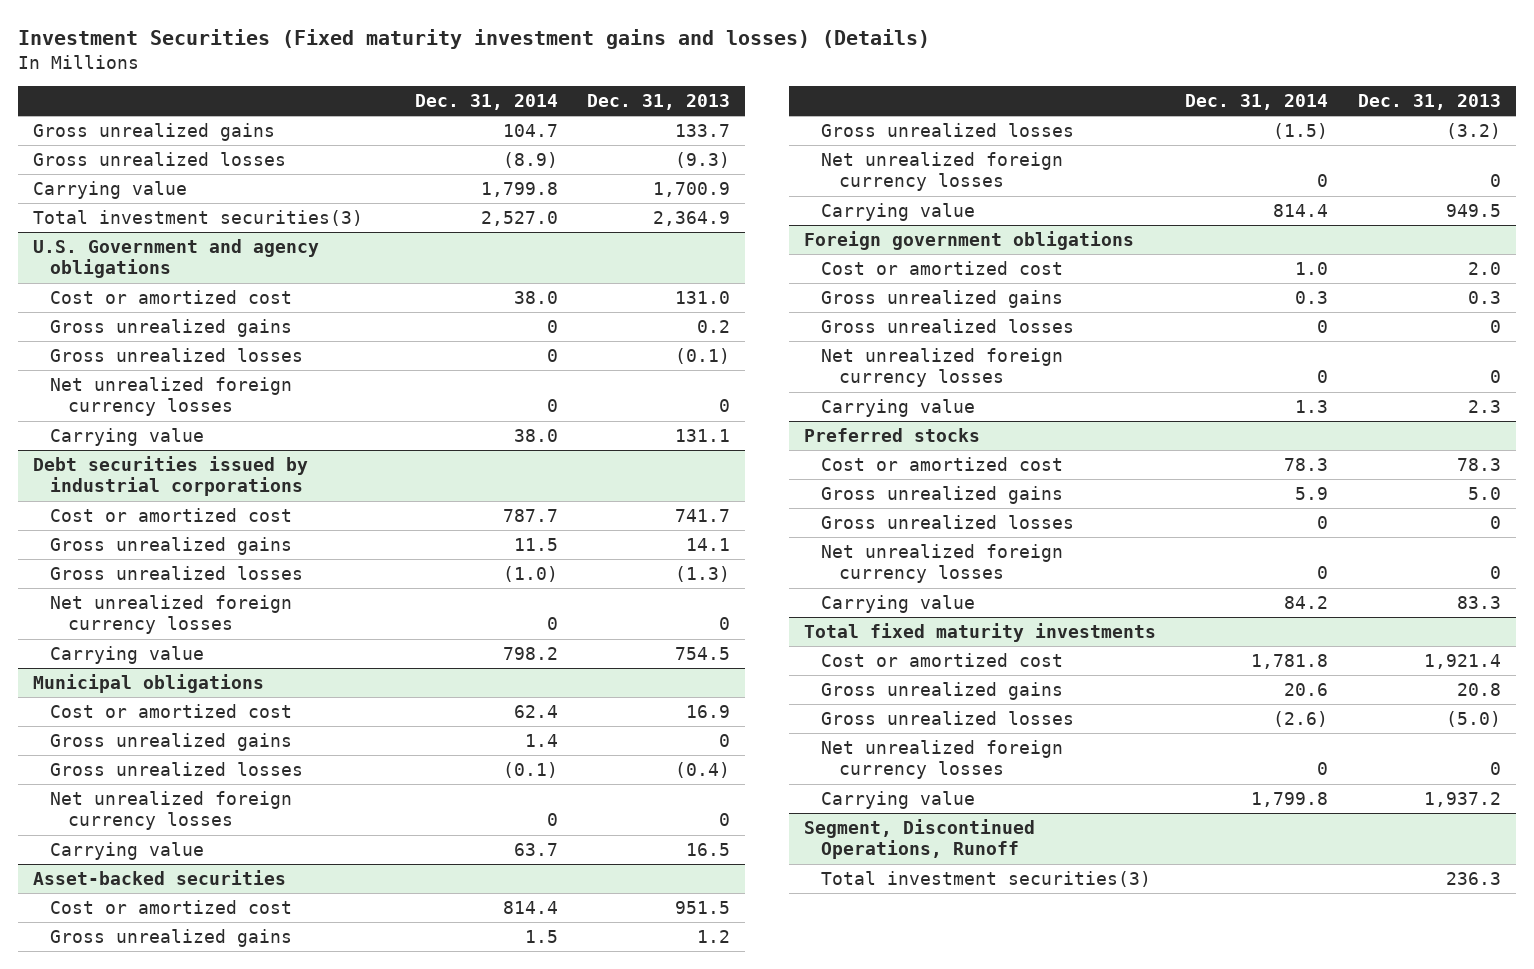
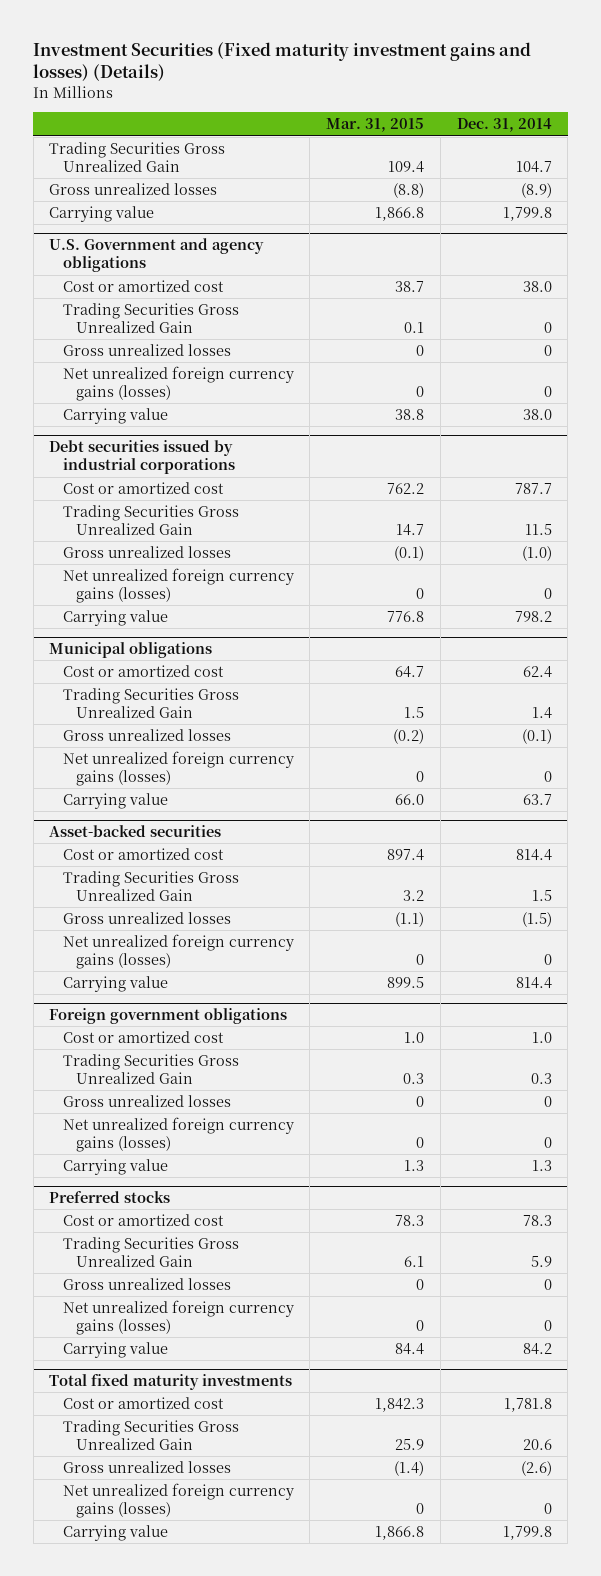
[587,94,731,111] Dec. 31, 2013 -> none
none -> [326,118,425,133] Mar. 31, 2015
[32,122,275,141] Gross unrealized gains -> [49,142,226,173] Trading Securities Gross Unrealized Gain
[32,209,363,226] Total investment securities(3) -> none
[50,318,293,337] Gross unrealized gains -> [62,303,239,334] Trading Securities Gross Unrealized Gain
[50,376,293,417] Net unrealized foreign currency losses -> [62,366,294,402] Net unrealized foreign currency gains (losses)
[50,536,293,555] Gross unrealized gains -> [62,505,239,536] Trading Securities Gross Unrealized Gain
[50,594,293,635] Net unrealized foreign currency losses -> [62,568,294,604] Net unrealized foreign currency gains (losses)
[50,732,293,751] Gross unrealized gains -> [62,688,239,719] Trading Securities Gross Unrealized Gain
[50,790,293,831] Net unrealized foreign currency losses -> [62,751,294,787] Net unrealized foreign currency gains (losses)
[50,928,293,947] Gross unrealized gains -> [62,871,239,902] Trading Securities Gross Unrealized Gain
[821,151,1064,192] Net unrealized foreign currency losses -> [62,934,294,970] Net unrealized foreign currency gains (losses)
[821,289,1064,308] Gross unrealized gains -> [62,1054,239,1085] Trading Securities Gross Unrealized Gain
[821,347,1064,388] Net unrealized foreign currency losses -> [62,1117,294,1153] Net unrealized foreign currency gains (losses)
[821,485,1064,504] Gross unrealized gains -> [62,1237,239,1268] Trading Securities Gross Unrealized Gain
[821,543,1064,584] Net unrealized foreign currency losses -> [62,1300,294,1336] Net unrealized foreign currency gains (losses)
[821,681,1064,700] Gross unrealized gains -> [62,1420,239,1451] Trading Securities Gross Unrealized Gain
[821,739,1064,780] Net unrealized foreign currency losses -> [62,1483,294,1519] Net unrealized foreign currency gains (losses)
[803,818,1035,860] Segment, Discontinued Operations, Runoff -> none
[821,870,1152,887] Total investment securities(3) -> none

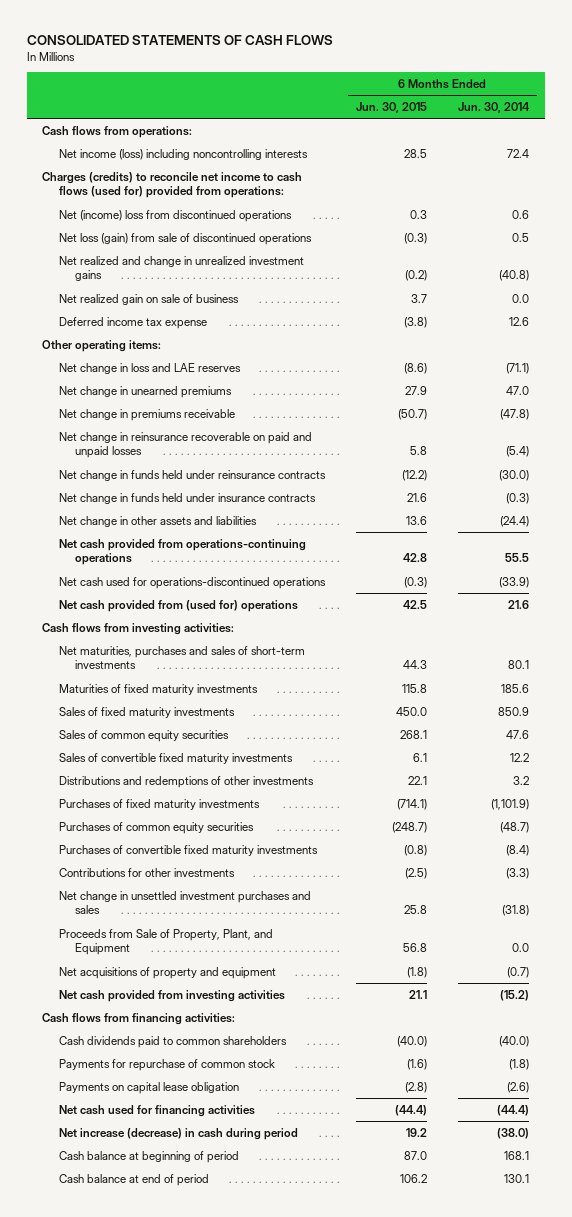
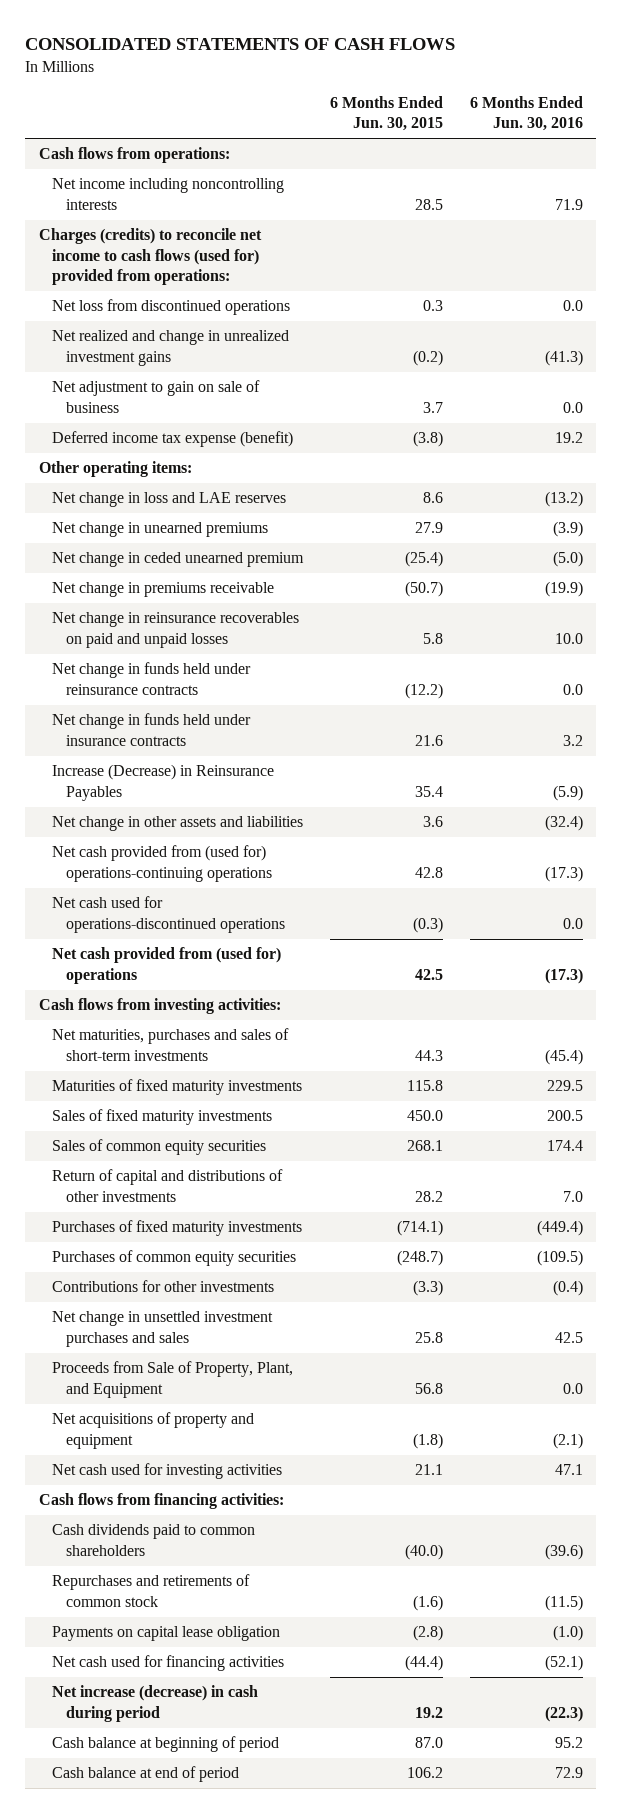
[458,101,531,113] Jun. 30, 2014 -> none
none -> [469,95,583,132] 6 Months Ended Jun. 30, 2016
[58,148,308,160] Net income (loss) including noncontrolling interests -> [52,178,285,210] Net income including noncontrolling interests
[58,232,312,245] Net loss (gain) from sale of discontinued operations -> none
[58,209,292,222] Net (income) loss from discontinued operations -> [52,299,291,316] Net loss from discontinued operations
[58,293,239,305] Net realized gain on sale of business -> [52,380,261,413] Net adjustment to gain on sale of business
[58,316,207,329] Deferred income tax expense -> [52,431,294,448] Deferred income tax expense (benefit)
[403,362,427,374] (8.6) -> [423,492,444,504] 8.6
none -> [52,552,305,568] Net change in ceded unearned premium
[58,431,312,459] Net change in reinsurance recoverable on paid and unpaid losses -> [52,612,300,648] Net change in reinsurance recoverables on paid and unpaid losses
none -> [52,764,275,801] Increase (Decrease) in Reinsurance Payables
[405,515,427,525] 13.6 -> [423,816,444,828] 3.6
[58,538,306,566] Net cash provided from operations-continuing operations -> [52,845,272,882] Net cash provided from (used for) operations-continuing operations
[58,752,293,764] Sales of convertible fixed maturity investments -> none
[58,775,314,788] Distributions and redemptions of other investments -> [52,1169,284,1202] Return of capital and distributions of other investments
[407,775,427,785] 22.1 -> [415,1190,444,1202] 28.2
[58,844,318,856] Purchases of convertible fixed maturity investments -> none
[404,867,427,879] (2.5) -> [413,1280,444,1297] (3.3)
[58,989,285,1002] Net cash provided from investing activities -> [52,1463,283,1480] Net cash used for investing activities
[58,1058,275,1071] Payments for repurchase of common stock -> [52,1574,251,1607] Repurchases and retirements of common stock

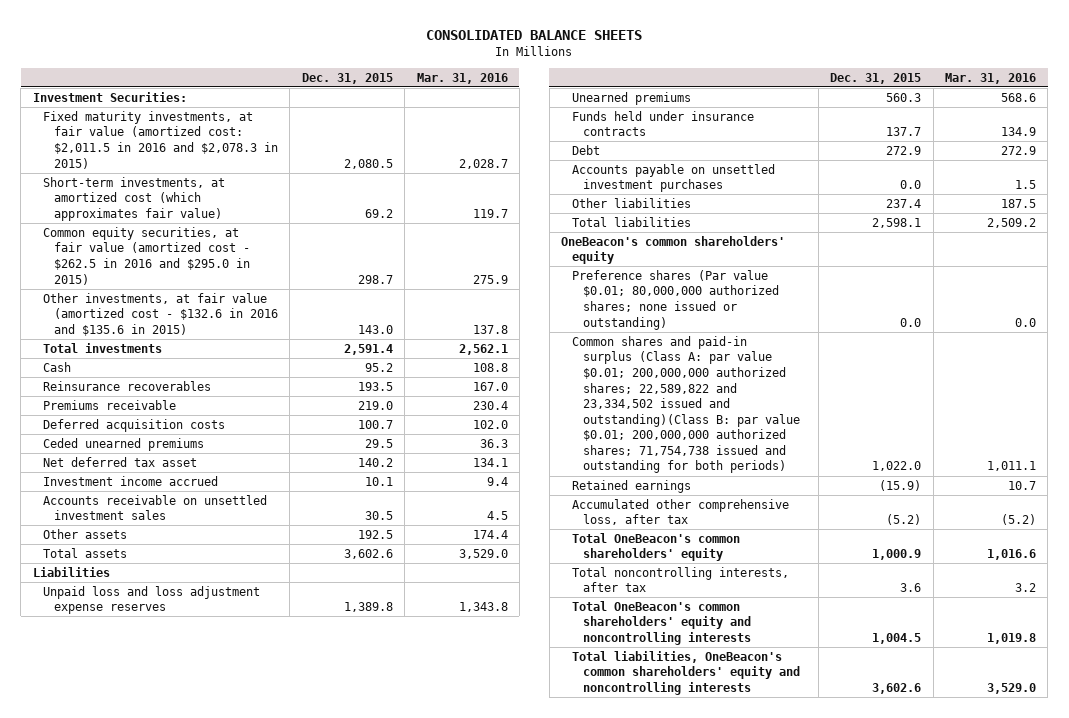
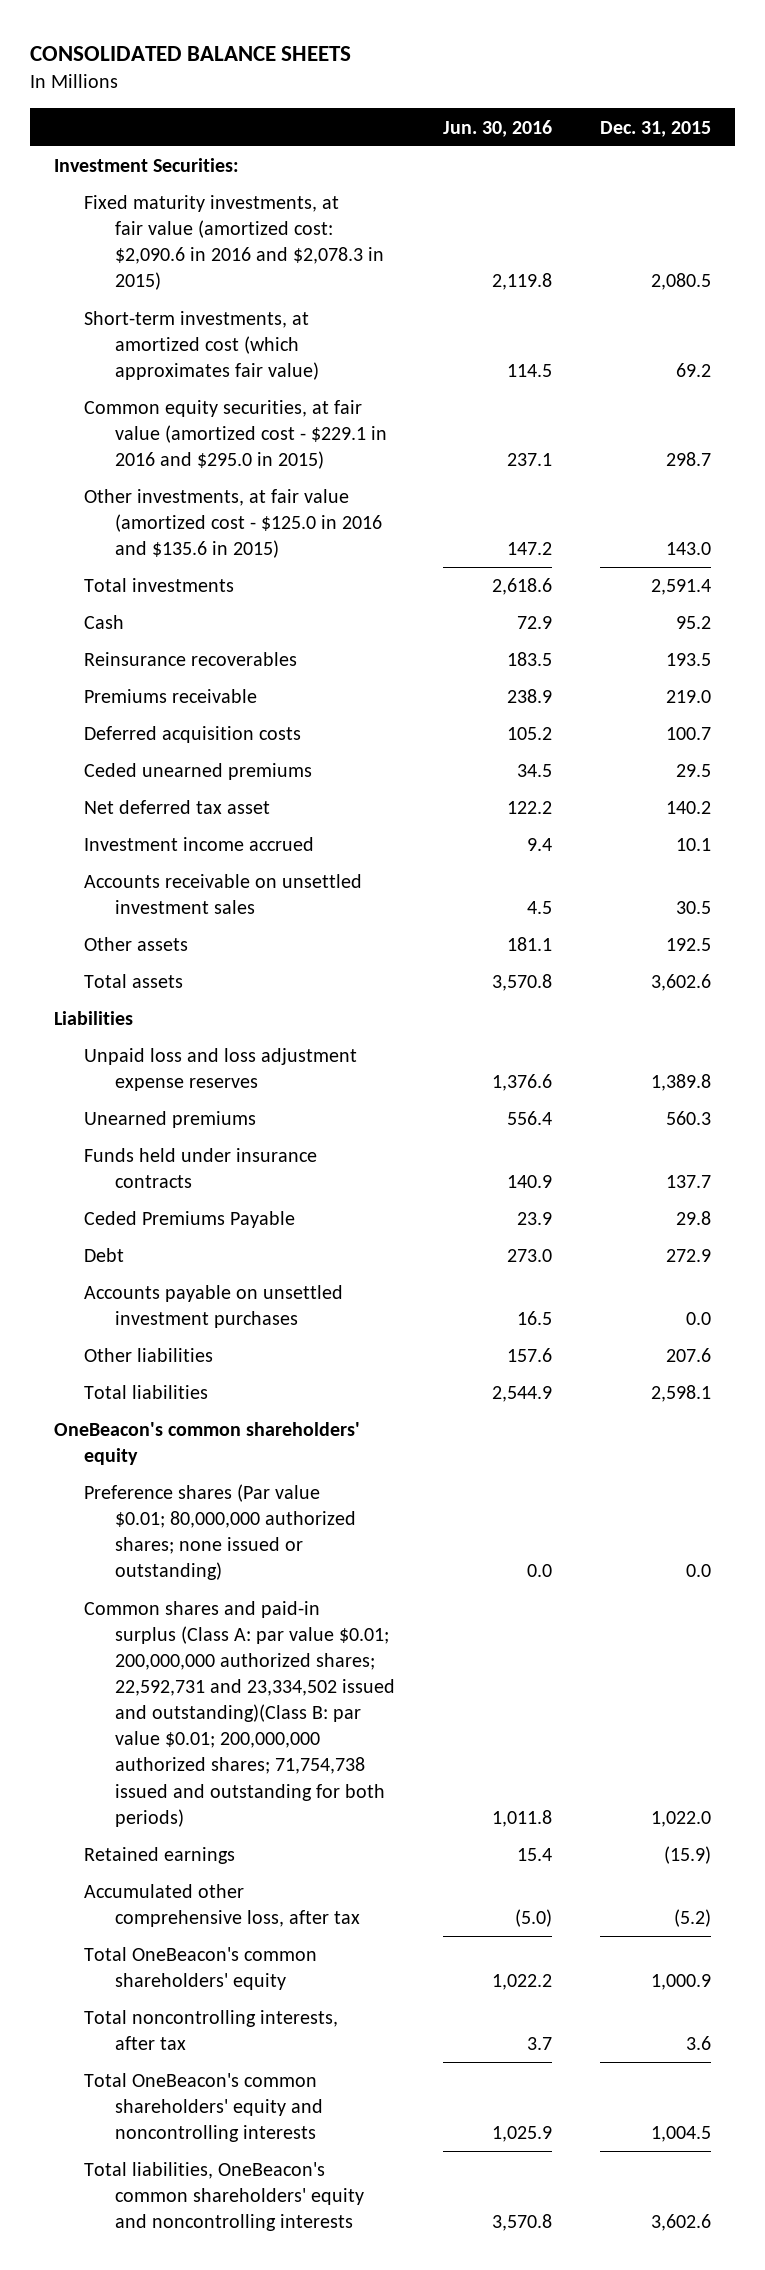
[416,72,508,84] Mar. 31, 2016 -> none
none -> [442,119,552,137] Jun. 30, 2016
[43,110,279,169] Fixed maturity investments, at fair value (amortized cost: $2,011.5 in 2016 and $2,078.3 in 2015) -> [84,195,384,291] Fixed maturity investments, at fair value (amortized cost: $2,090.6 in 2016 and $2,078.3 in 2015)
[43,226,251,285] Common equity securities, at fair value (amortized cost - $262.5 in 2016 and $295.0 in 2015) -> [84,400,387,470] Common equity securities, at fair value (amortized cost - $229.1 in 2016 and $295.0 in 2015)
[43,292,279,336] Other investments, at fair value (amortized cost - $132.6 in 2016 and $135.6 in 2015) -> [84,489,382,559] Other investments, at fair value (amortized cost - $125.0 in 2016 and $135.6 in 2015)
none -> [84,1211,296,1229] Ceded Premiums Payable
[886,198,922,208] 237.4 -> [666,1348,712,1363] 207.6
[572,335,800,474] Common shares and paid-in surplus (Class A: par value $0.01; 200,000,000 authorized shares; 22,589,822 and 23,334,502 issued and outstanding)(Class B: par value $0.01; 200,000,000 authorized shares; 71,754,738 issued and outstanding for both periods) -> [84,1601,395,1827] Common shares and paid-in surplus (Class A: par value $0.01; 200,000,000 authorized shares; 22,592,731 and 23,334,502 issued and outstanding)(Class B: par value $0.01; 200,000,000 authorized shares; 71,754,738 issued and outstanding for both periods)

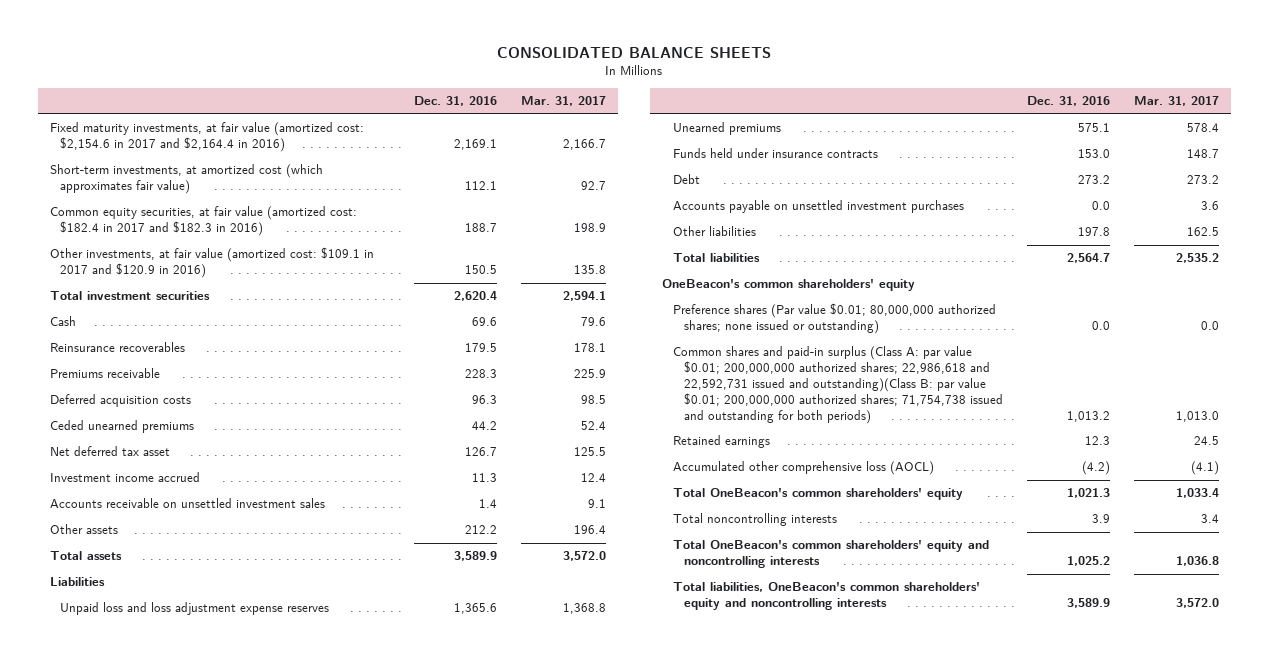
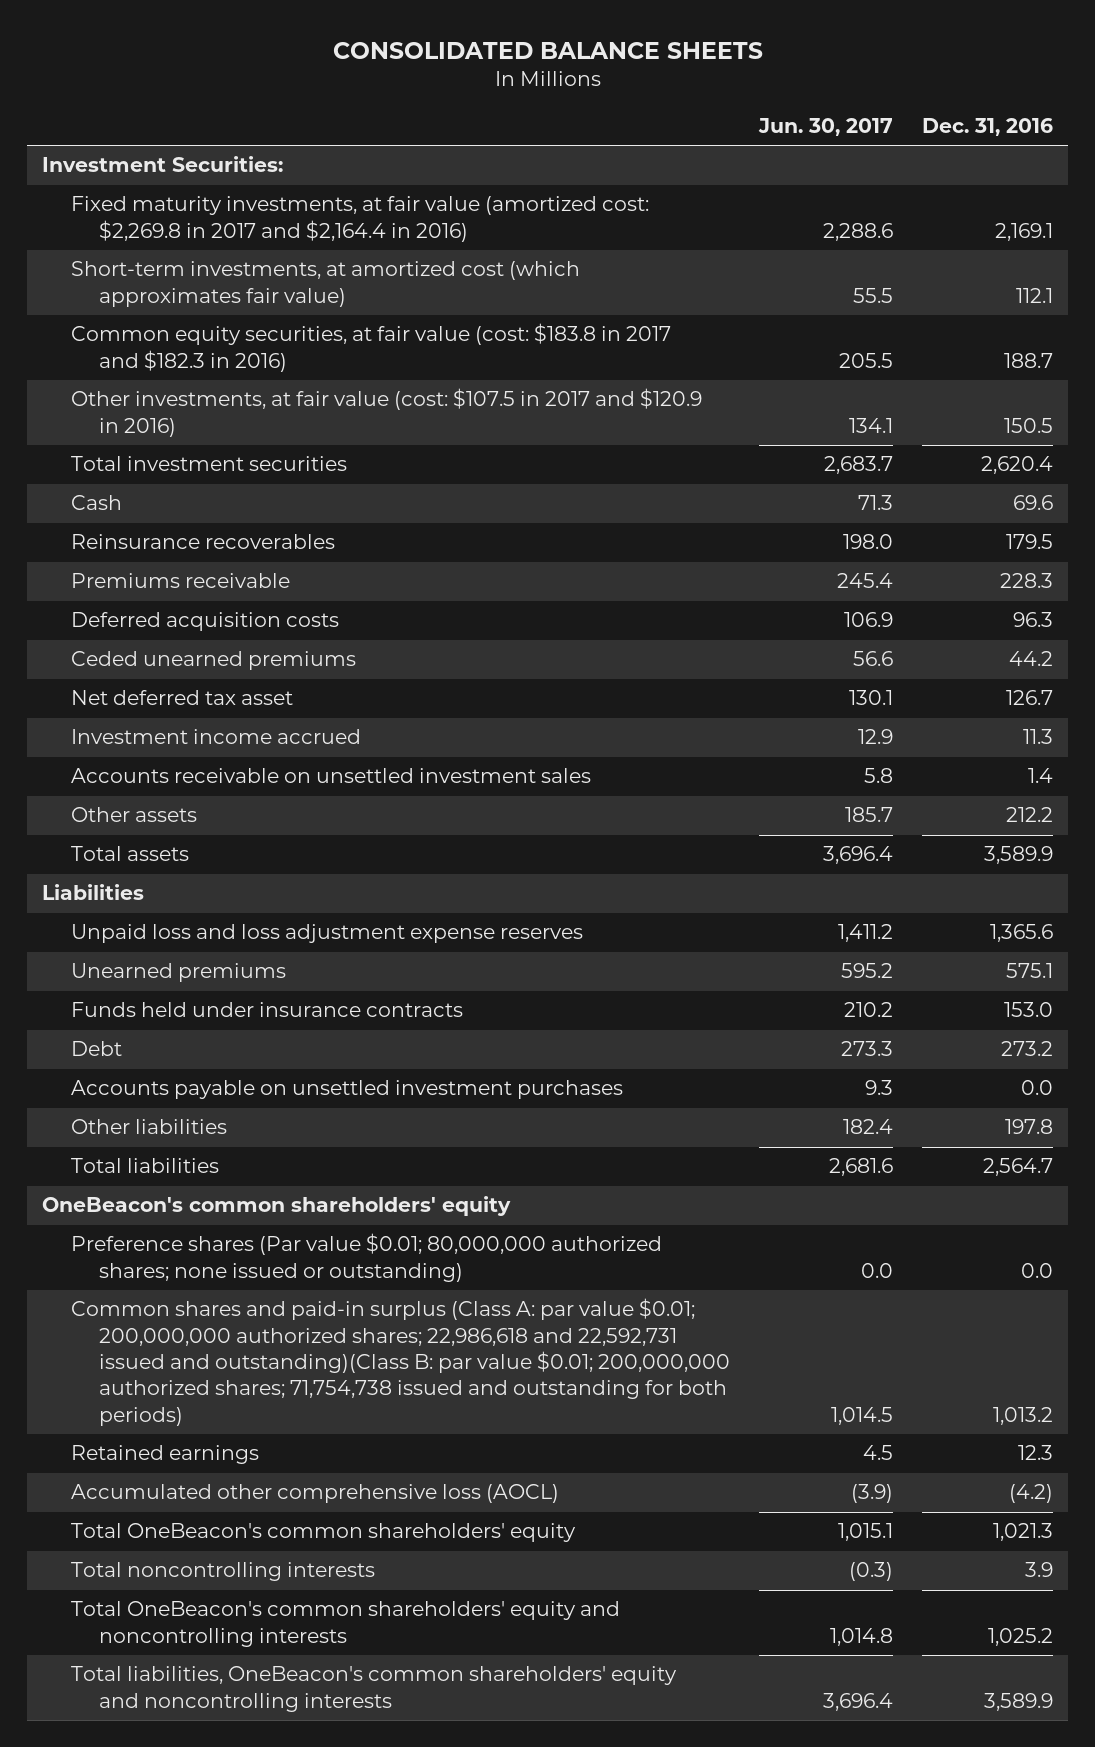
[521,96,607,107] Mar. 31, 2017 -> none
none -> [758,118,894,137] Jun. 30, 2017
none -> [41,156,283,173] Investment Securities:
[49,122,364,153] Fixed maturity investments, at fair value (amortized cost: $2,154.6 in 2017 and $2,164.4 in 2016) -> [70,196,649,242] Fixed maturity investments, at fair value (amortized cost: $2,269.8 in 2017 and $2,164.4 in 2016)
[49,206,357,237] Common equity securities, at fair value (amortized cost: $182.4 in 2017 and $182.3 in 2016) -> [70,323,671,372] Common equity securities, at fair value (cost: $183.8 in 2017 and $182.3 in 2016)
[49,247,374,279] Other investments, at fair value (amortized cost: $109.1 in 2017 and $120.9 in 2016) -> [70,388,702,437] Other investments, at fair value (cost: $107.5 in 2017 and $120.9 in 2016)

